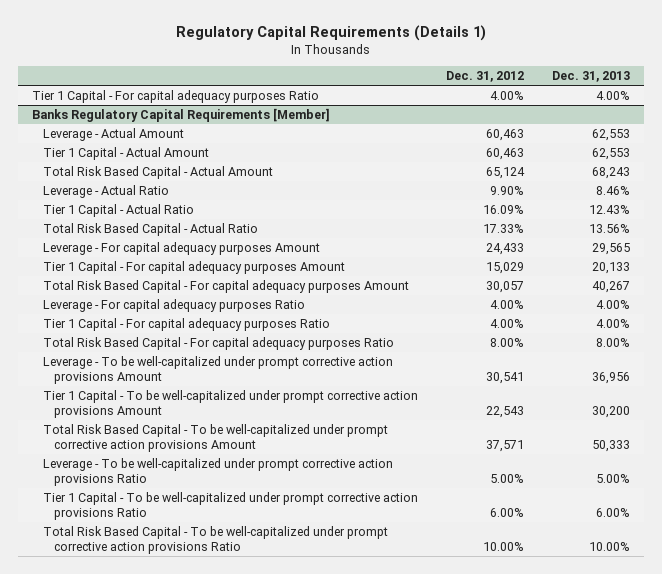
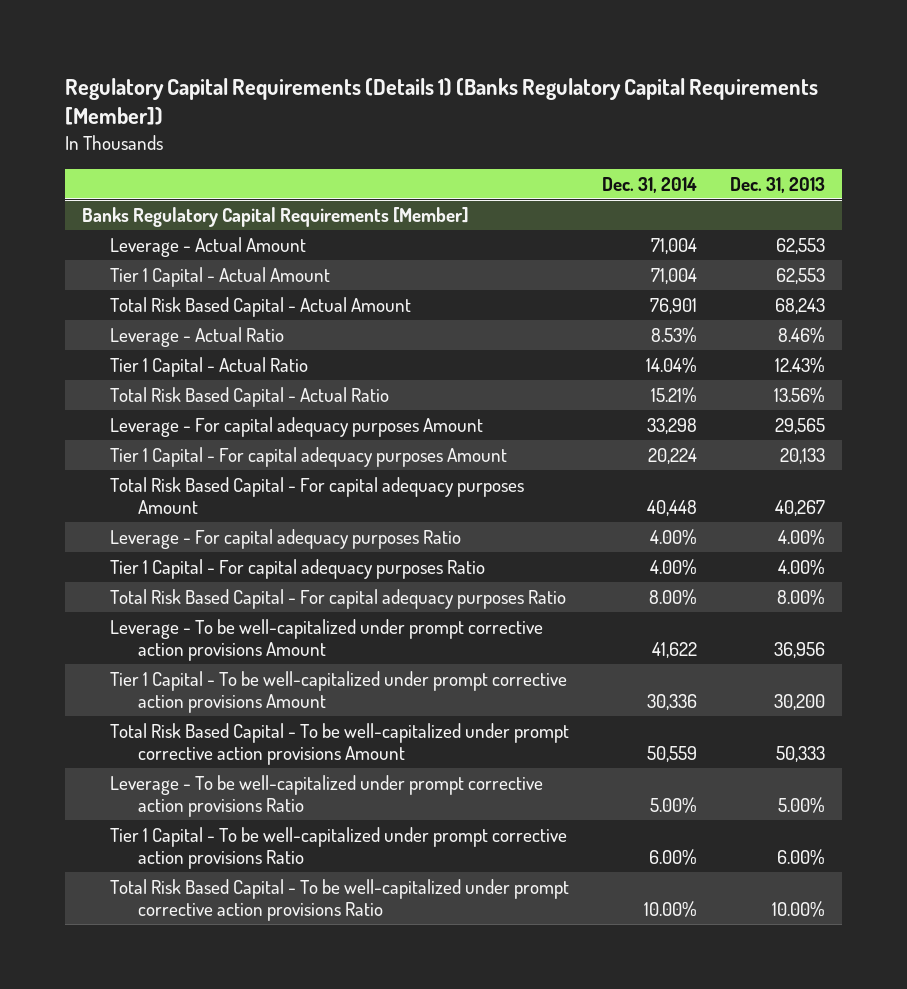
[175,24,486,41] Regulatory Capital Requirements (Details 1) -> [65,77,819,125] Regulatory Capital Requirements (Details 1) (Banks Regulatory Capital Requirements [Member])
[445,71,524,83] Dec. 31, 2012 -> none
none -> [602,176,698,193] Dec. 31, 2014
[31,89,319,103] Tier 1 Capital - For capital adequacy purposes Ratio -> none

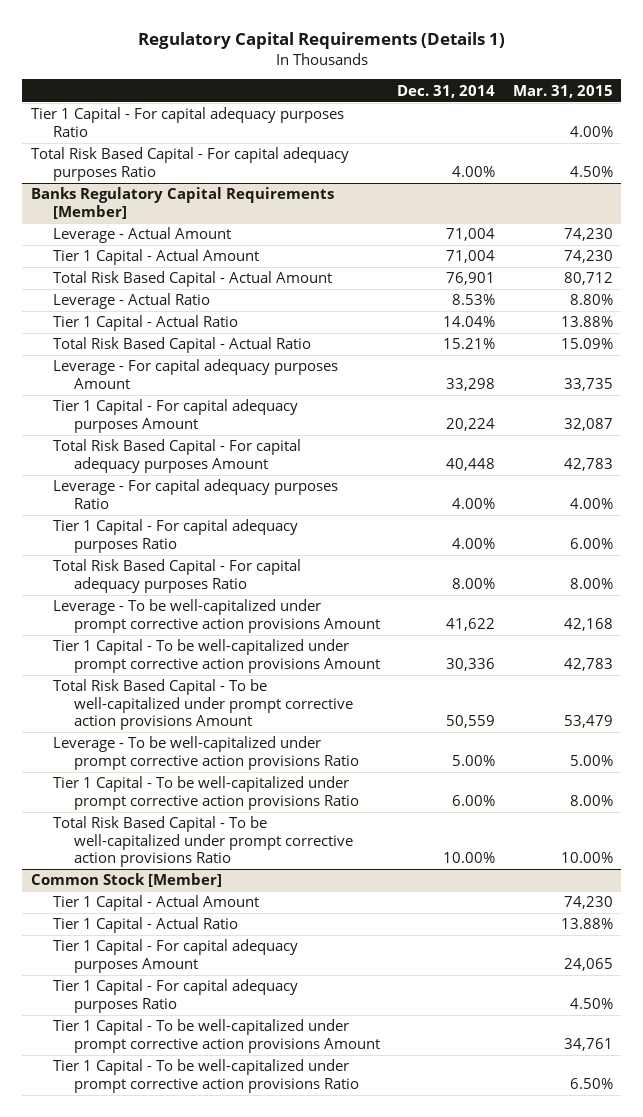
[65,77,819,125] Regulatory Capital Requirements (Details 1) (Banks Regulatory Capital Requirements [Member]) -> [137,31,505,49] Regulatory Capital Requirements (Details 1)
[730,176,826,193] Dec. 31, 2013 -> none
none -> [512,84,613,98] Mar. 31, 2015
none -> [30,107,344,137] Tier 1 Capital - For capital adequacy purposes Ratio
none -> [30,147,349,181] Total Risk Based Capital - For capital adequacy purposes Ratio
none -> [30,873,222,888] Common Stock [Member]
none -> [52,895,259,912] Tier 1 Capital - Actual Amount
none -> [52,917,238,934] Tier 1 Capital - Actual Ratio
none -> [52,939,298,973] Tier 1 Capital - For capital adequacy purposes Amount
none -> [52,979,298,1013] Tier 1 Capital - For capital adequacy purposes Ratio
none -> [52,1019,381,1053] Tier 1 Capital - To be well-capitalized under prompt corrective action provisions Amount
none -> [52,1059,360,1093] Tier 1 Capital - To be well-capitalized under prompt corrective action provisions Ratio

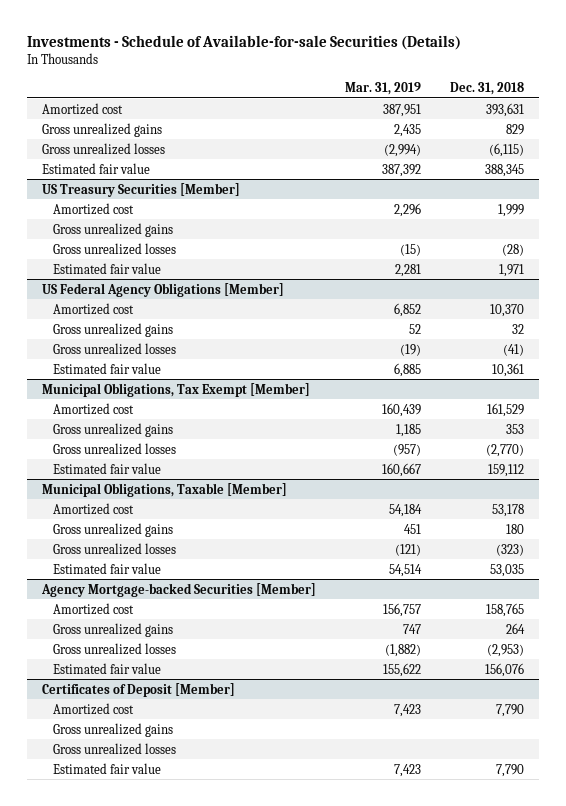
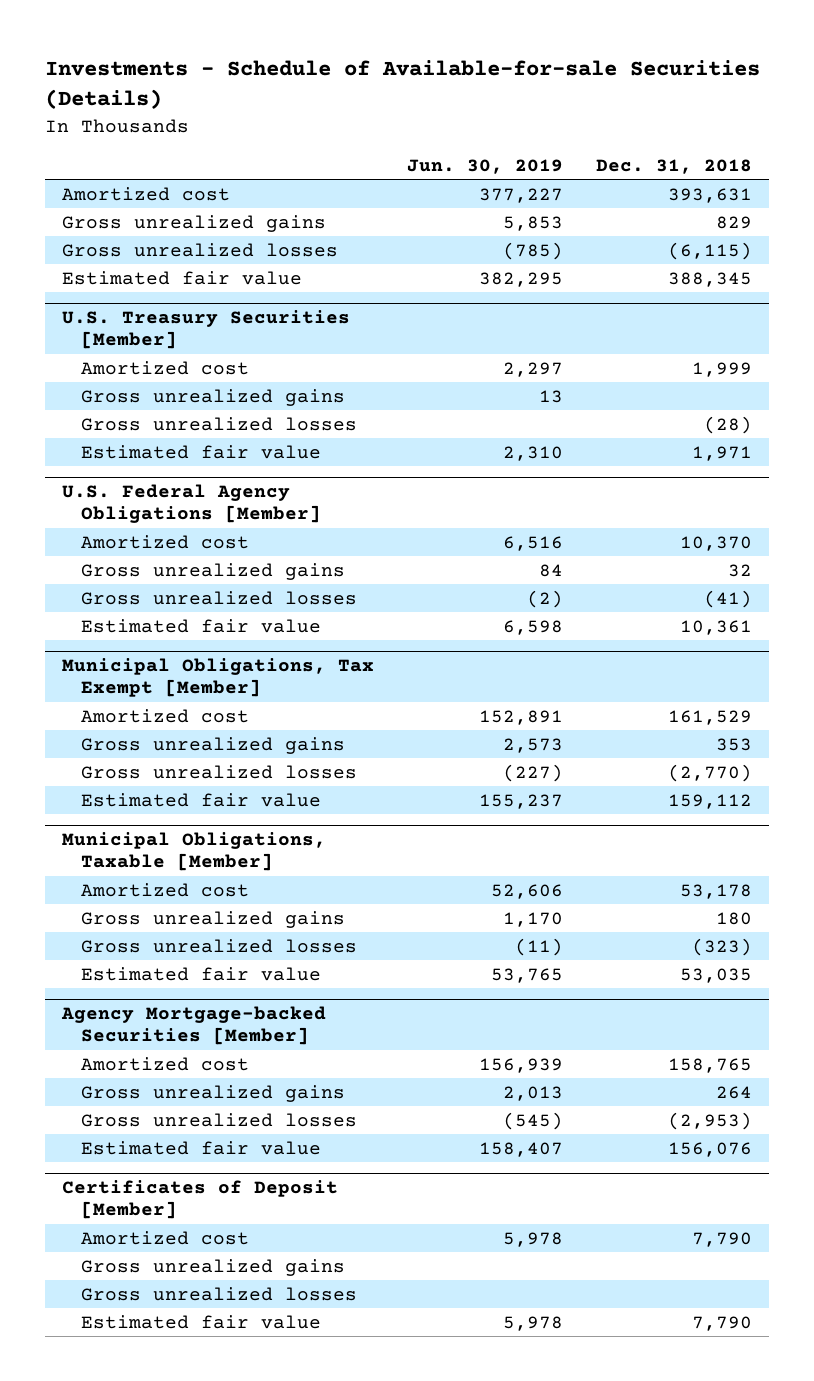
[344,81,421,95] Mar. 31, 2019 -> none
none -> [406,158,563,174] Jun. 30, 2019
[41,182,240,197] US Treasury Securities [Member] -> [61,309,350,350] U.S. Treasury Securities [Member]
[41,282,284,297] US Federal Agency Obligations [Member] -> [61,483,322,524] U.S. Federal Agency Obligations [Member]

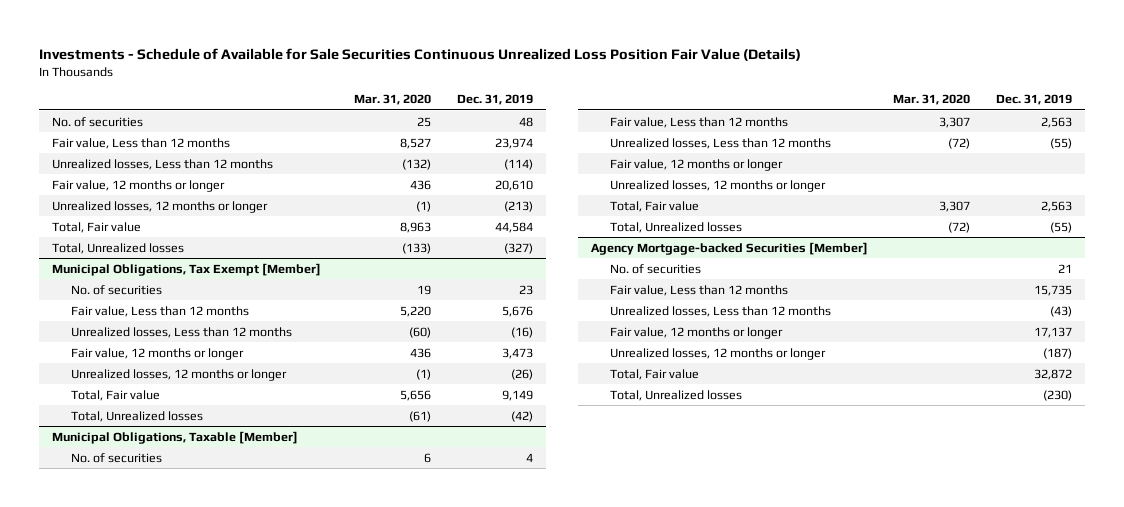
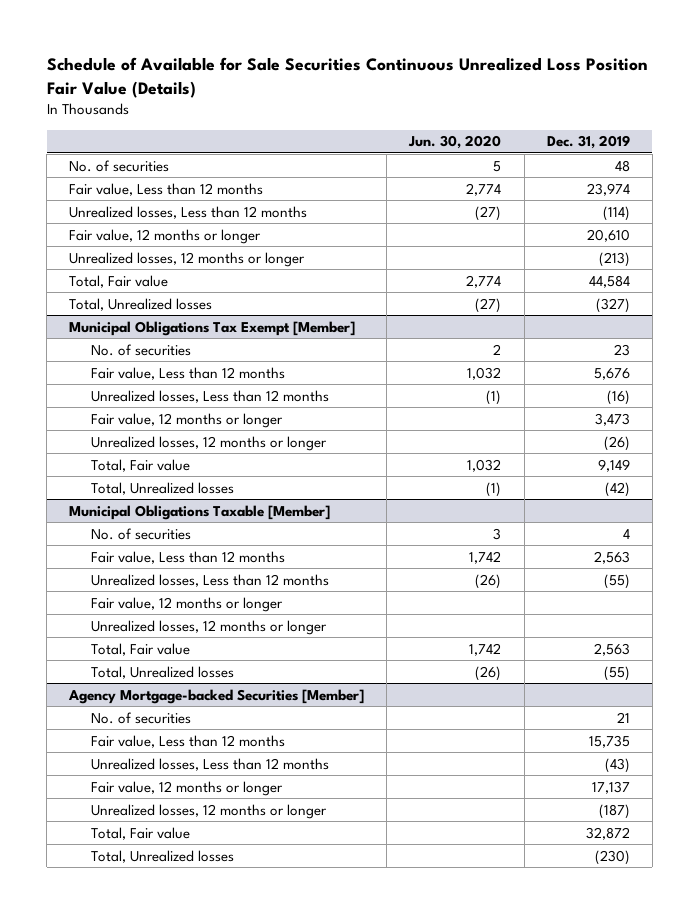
[38,47,801,61] Investments - Schedule of Available for Sale Securities Continuous Unrealized Loss Position Fair Value (Details) -> [46,57,648,98] Schedule of Available for Sale Securities Continuous Unrealized Loss Position Fair Value (Details)
[354,94,432,106] Mar. 31, 2020 -> none
none -> [408,135,502,150] Jun. 30, 2020
[51,262,321,276] Municipal Obligations, Tax Exempt [Member] -> [69,320,356,336] Municipal Obligations Tax Exempt [Member]
[51,430,298,444] Municipal Obligations, Taxable [Member] -> [69,504,331,520] Municipal Obligations Taxable [Member]

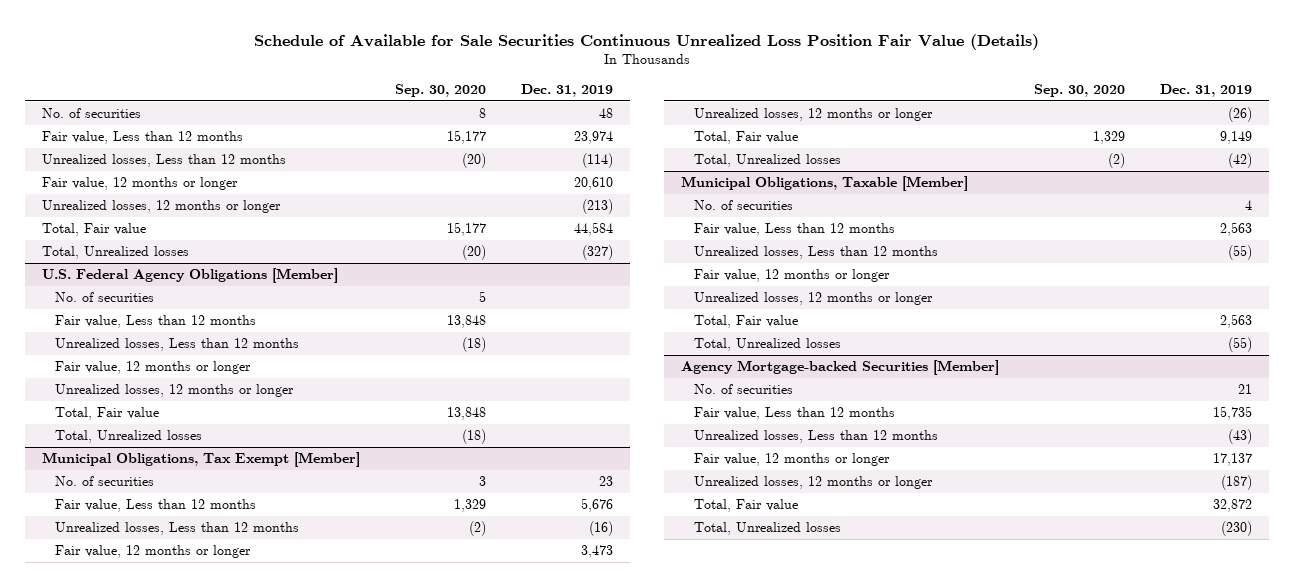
[408,135,502,150] Jun. 30, 2020 -> none
none -> [395,83,487,97] Sep. 30, 2020
none -> [42,268,339,284] U.S. Federal Agency Obligations [Member]
none -> [55,292,155,303] No. of securities
none -> [55,315,257,329] Fair value, Less than 12 months
none -> [55,338,300,352] Unrealized losses, Less than 12 months
none -> [55,361,252,375] Fair value, 12 months or longer
none -> [55,384,295,398] Unrealized losses, 12 months or longer
none -> [55,407,160,421] Total, Fair value
none -> [55,430,203,444] Total, Unrealized losses
[69,320,356,336] Municipal Obligations Tax Exempt [Member] -> [42,452,361,468] Municipal Obligations, Tax Exempt [Member]
[69,504,331,520] Municipal Obligations Taxable [Member] -> [681,176,969,192] Municipal Obligations, Taxable [Member]

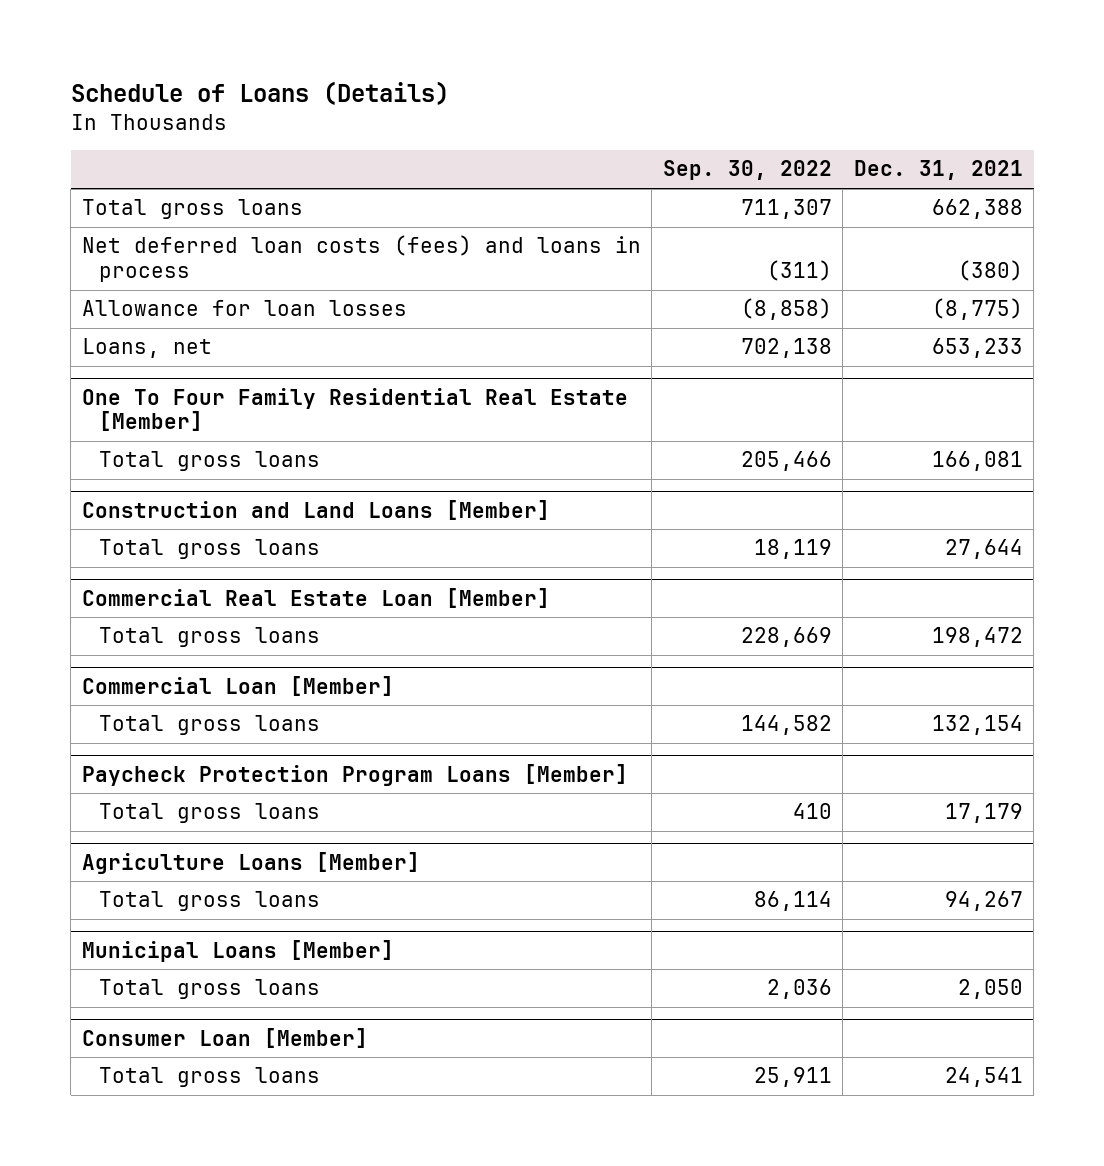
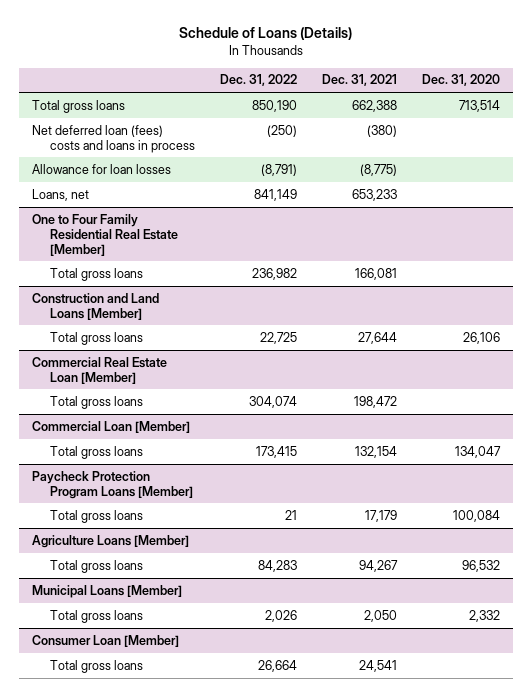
[662,160,832,181] Sep. 30, 2022 -> none
none -> [219,74,297,87] Dec. 31, 2022
none -> [422,74,501,87] Dec. 31, 2020
[81,235,641,282] Net deferred loan costs (fees) and loans in process -> [31,124,195,153] Net deferred loan (fees) costs and loans in process
[81,387,628,432] One To Four Family Residential Real Estate [Member] -> [31,213,178,256] One to Four Family Residential Real Estate [Member]

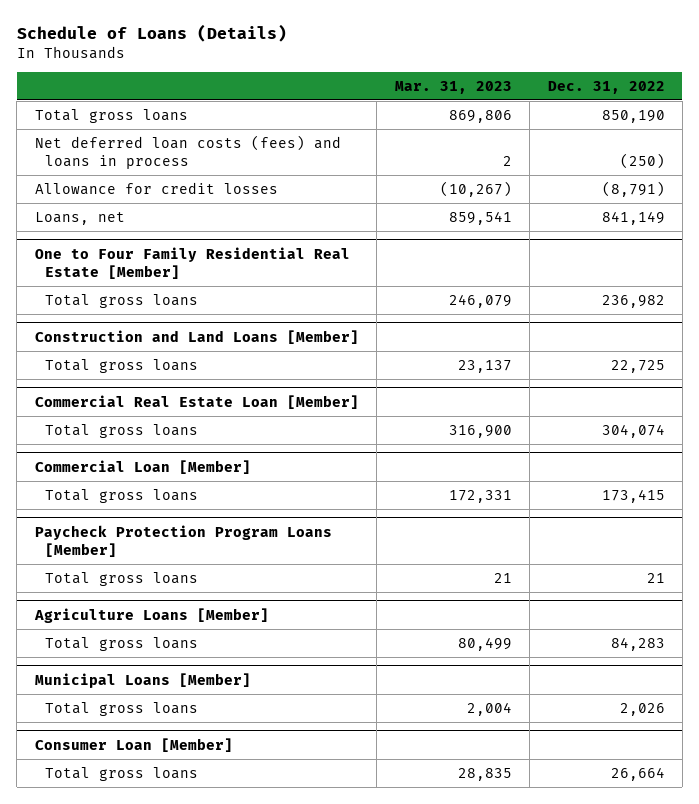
[322,74,398,87] Dec. 31, 2021 -> none
[422,74,501,87] Dec. 31, 2020 -> none
none -> [394,80,512,94] Mar. 31, 2023
[31,124,195,153] Net deferred loan (fees) costs and loans in process -> [34,134,341,169] Net deferred loan costs (fees) and loans in process
[31,163,171,174] Allowance for loan losses -> [34,181,278,195] Allowance for credit losses

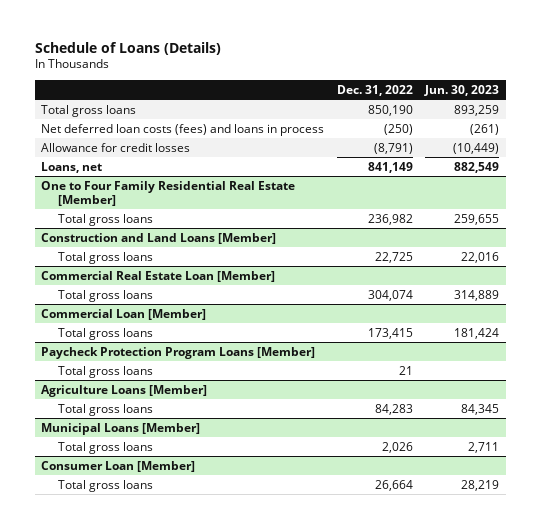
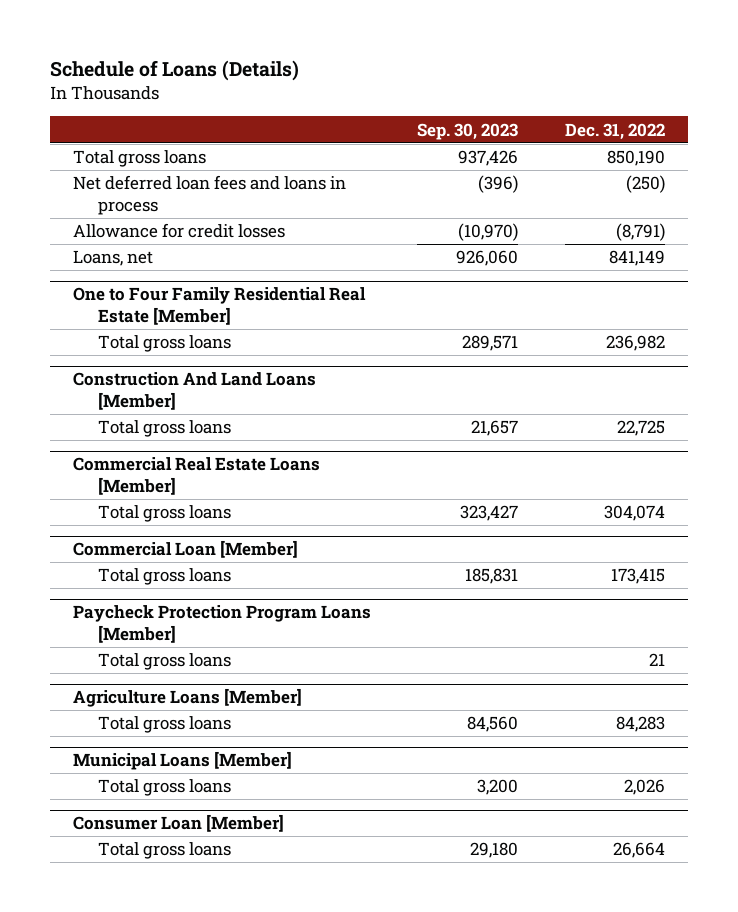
[424,84,500,96] Jun. 30, 2023 -> none
none -> [417,122,519,140] Sep. 30, 2023
[40,123,324,136] Net deferred loan costs (fees) and loans in process -> [72,175,346,216] Net deferred loan fees and loans in process
[40,232,276,244] Construction and Land Loans [Member] -> [72,372,316,411] Construction And Land Loans [Member]
[40,270,275,282] Commercial Real Estate Loan [Member] -> [72,457,320,496] Commercial Real Estate Loans [Member]

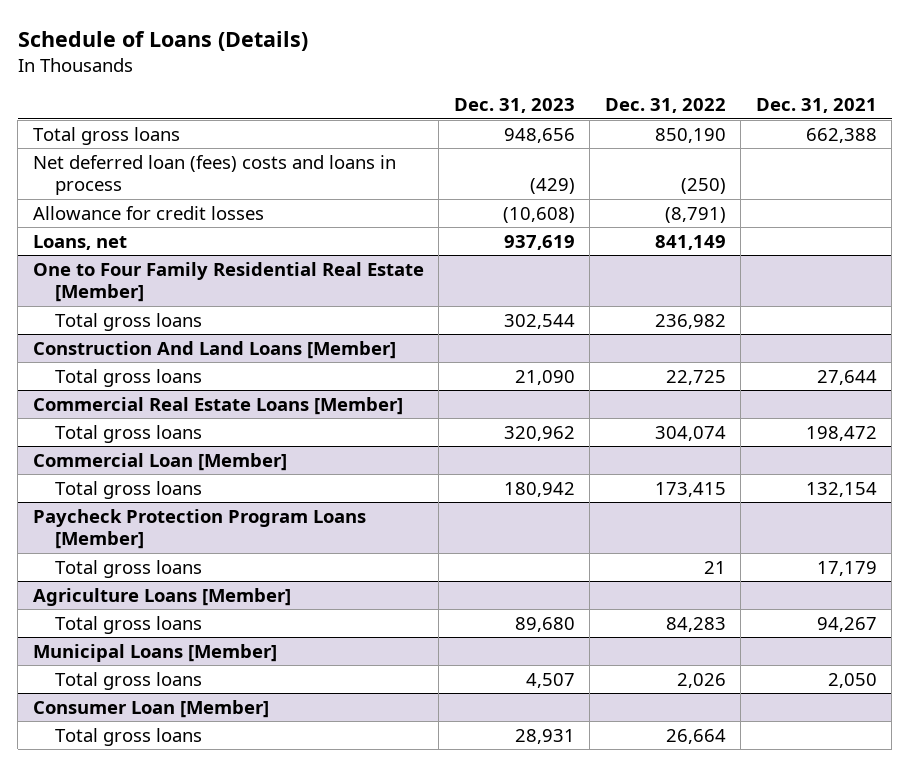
[417,122,519,140] Sep. 30, 2023 -> none
none -> [453,98,575,114] Dec. 31, 2023
none -> [755,98,877,114] Dec. 31, 2021
[72,175,346,216] Net deferred loan fees and loans in process -> [32,154,396,196] Net deferred loan (fees) costs and loans in process

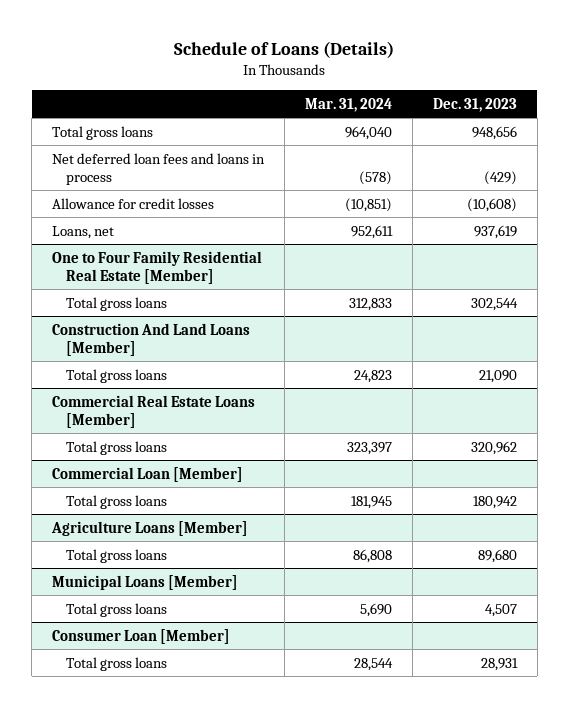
[604,98,726,114] Dec. 31, 2022 -> none
[755,98,877,114] Dec. 31, 2021 -> none
none -> [304,97,392,112] Mar. 31, 2024
[32,154,396,196] Net deferred loan (fees) costs and loans in process -> [51,152,265,185] Net deferred loan fees and loans in process
[32,508,366,550] Paycheck Protection Program Loans [Member] -> none
[54,559,202,578] Total gross loans -> none

